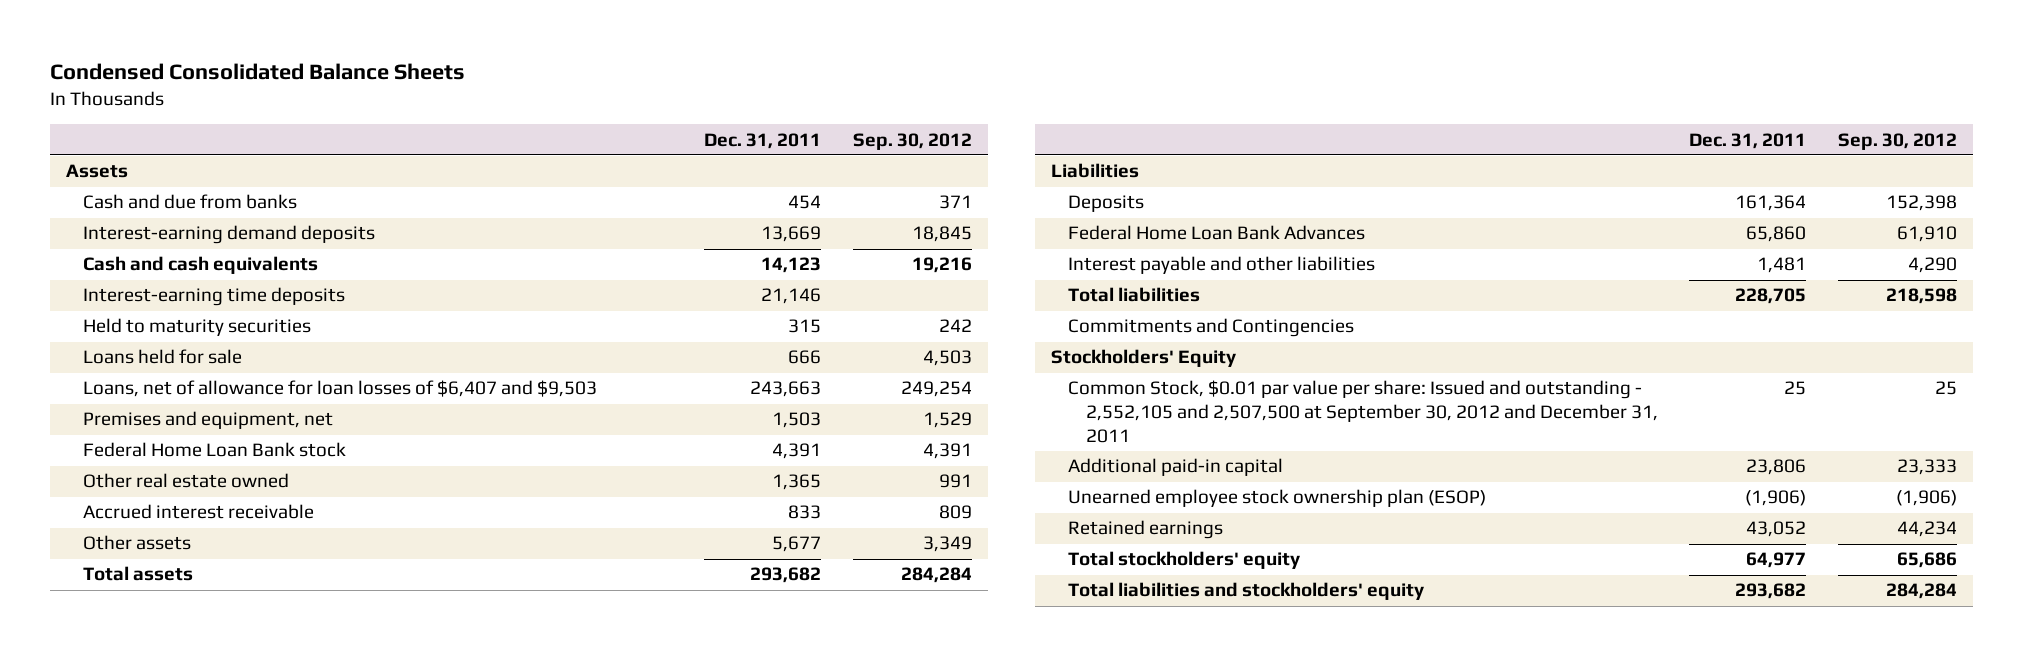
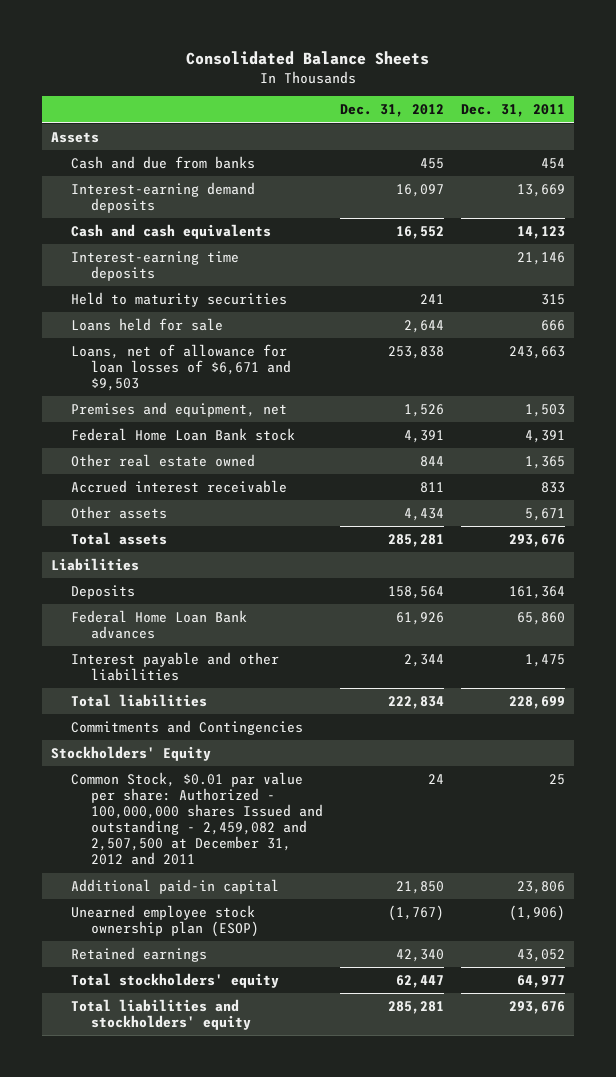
[50,63,466,81] Condensed Consolidated Balance Sheets -> [186,50,430,65] Consolidated Balance Sheets
[852,132,972,150] Sep. 30, 2012 -> none
none -> [340,104,445,118] Dec. 31, 2012
[83,380,598,398] Loans, net of allowance for loan losses of $6,407 and $9,503 -> [70,343,292,392] Loans, net of allowance for loan losses of $6,671 and $9,503
[772,536,822,553] 5,677 -> [525,507,566,521] 5,671
[750,567,822,584] 293,682 -> [509,533,566,547] 293,676
[1068,225,1366,241] Federal Home Loan Bank Advances -> [70,609,247,640] Federal Home Loan Bank advances
[1757,257,1807,274] 1,481 -> [525,653,566,667] 1,475
[1735,288,1807,305] 228,705 -> [509,695,566,709] 228,699
[1068,380,1658,443] Common Stock, $0.01 par value per share: Issued and outstanding - 2,552,105 and 2,507,500 at September 30, 2012 and December 31, 2011 -> [70,771,324,866] Common Stock, $0.01 par value per share: Authorized - 100,000,000 shares Issued and outstanding - 2,459,082 and 2,507,500 at December 31, 2012 and 2011
[1735,583,1807,600] 293,682 -> [509,1000,566,1014] 293,676

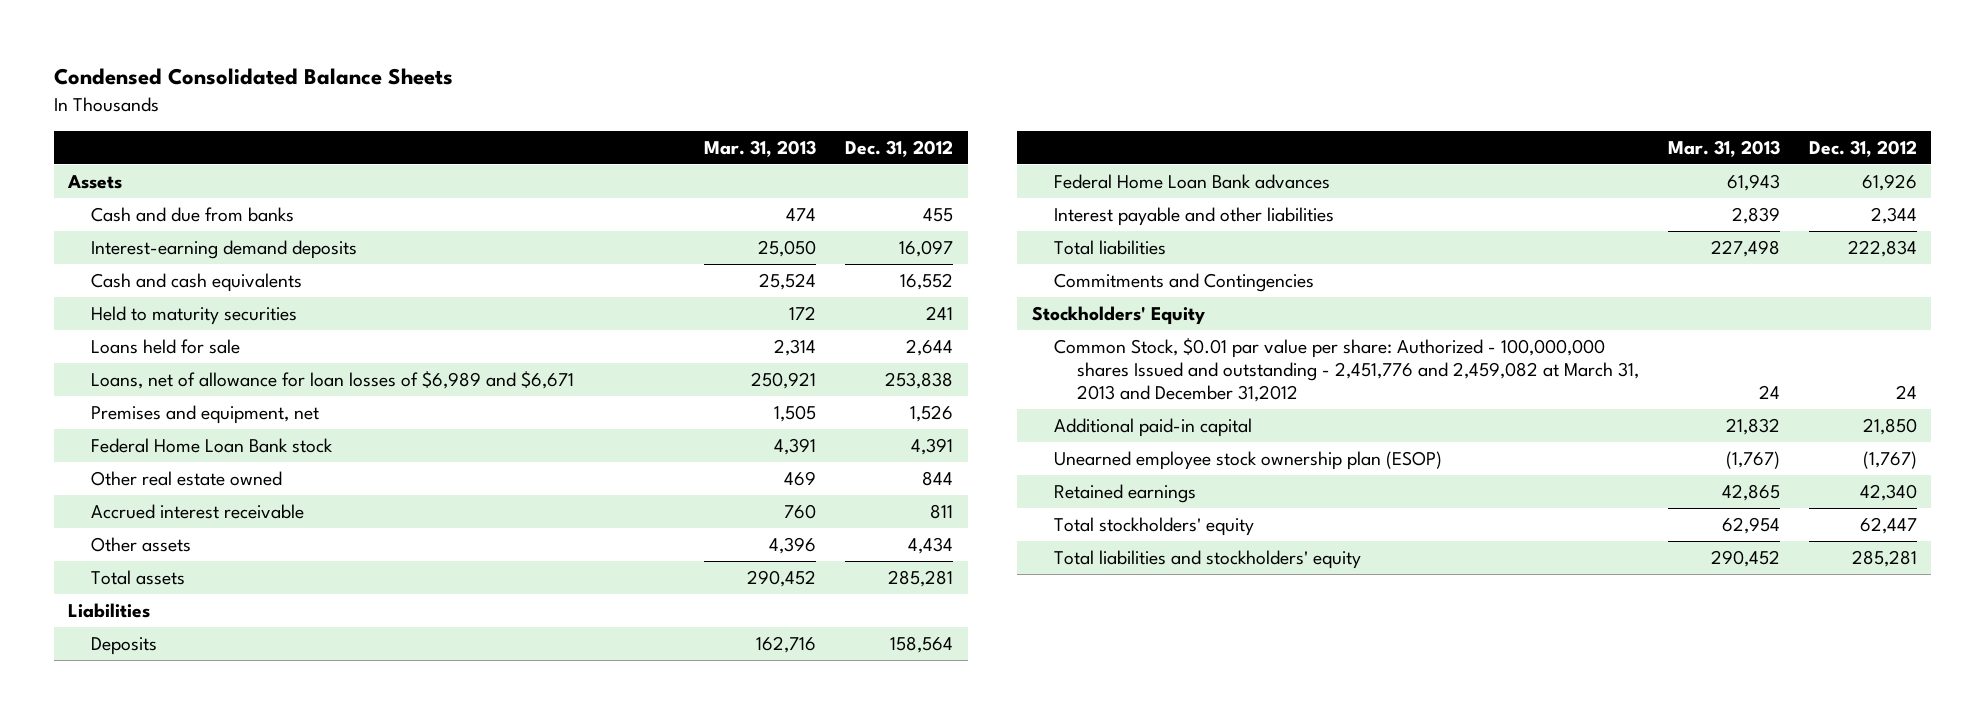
[186,50,430,65] Consolidated Balance Sheets -> [53,68,453,86] Condensed Consolidated Balance Sheets
[461,104,566,118] Dec. 31, 2011 -> none
none -> [704,139,817,157] Mar. 31, 2013
[70,250,239,282] Interest-earning time deposits -> none
[70,343,292,392] Loans, net of allowance for loan losses of $6,671 and $9,503 -> [90,371,574,390] Loans, net of allowance for loan losses of $6,989 and $6,671
[70,771,324,866] Common Stock, $0.01 par value per share: Authorized - 100,000,000 shares Issued and outstanding - 2,459,082 and 2,507,500 at December 31, 2012 and 2011 -> [1054,338,1639,403] Common Stock, $0.01 par value per share: Authorized - 100,000,000 shares Issued and outstanding - 2,451,776 and 2,459,082 at March 31, 2013 and December 31,2012

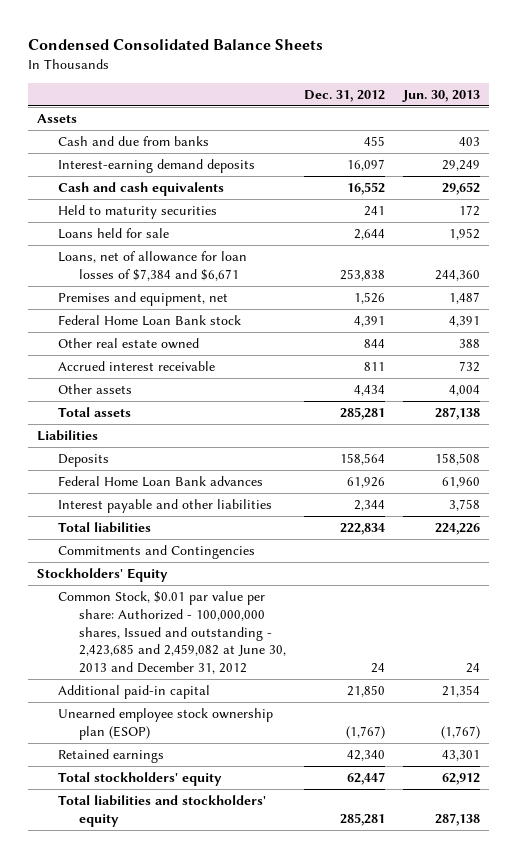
[704,139,817,157] Mar. 31, 2013 -> none
none -> [402,89,481,102] Jun. 30, 2013
[90,371,574,390] Loans, net of allowance for loan losses of $6,989 and $6,671 -> [58,251,248,281] Loans, net of allowance for loan losses of $7,384 and $6,671
[1054,338,1639,403] Common Stock, $0.01 par value per share: Authorized - 100,000,000 shares Issued and outstanding - 2,451,776 and 2,459,082 at March 31, 2013 and December 31,2012 -> [58,591,287,675] Common Stock, $0.01 par value per share: Authorized - 100,000,000 shares, Issued and outstanding - 2,423,685 and 2,459,082 at June 30, 2013 and December 31, 2012

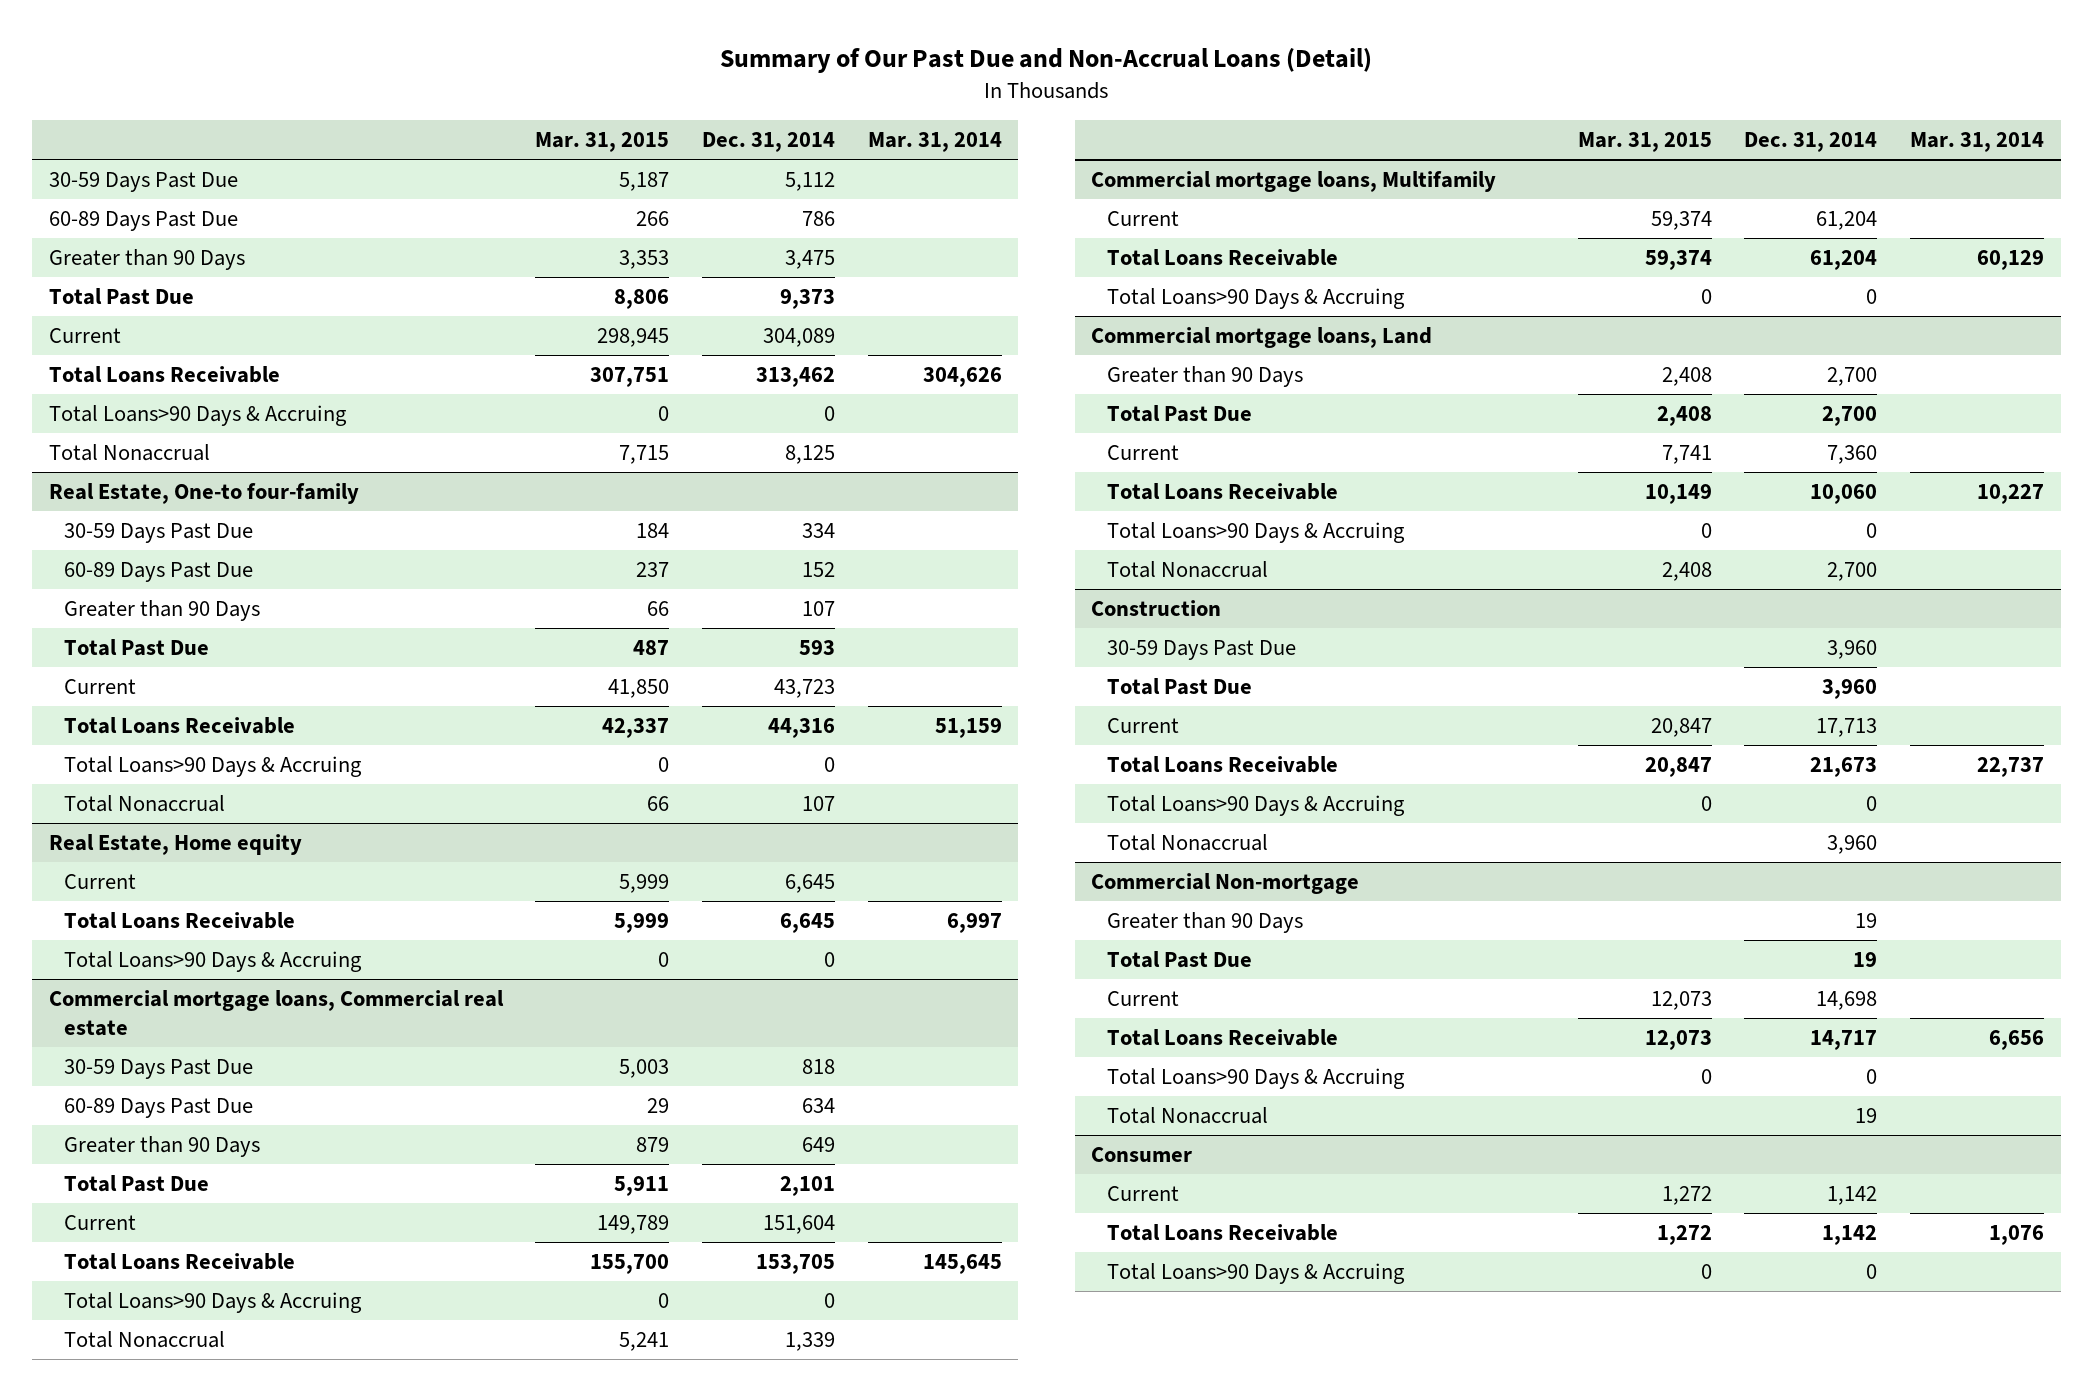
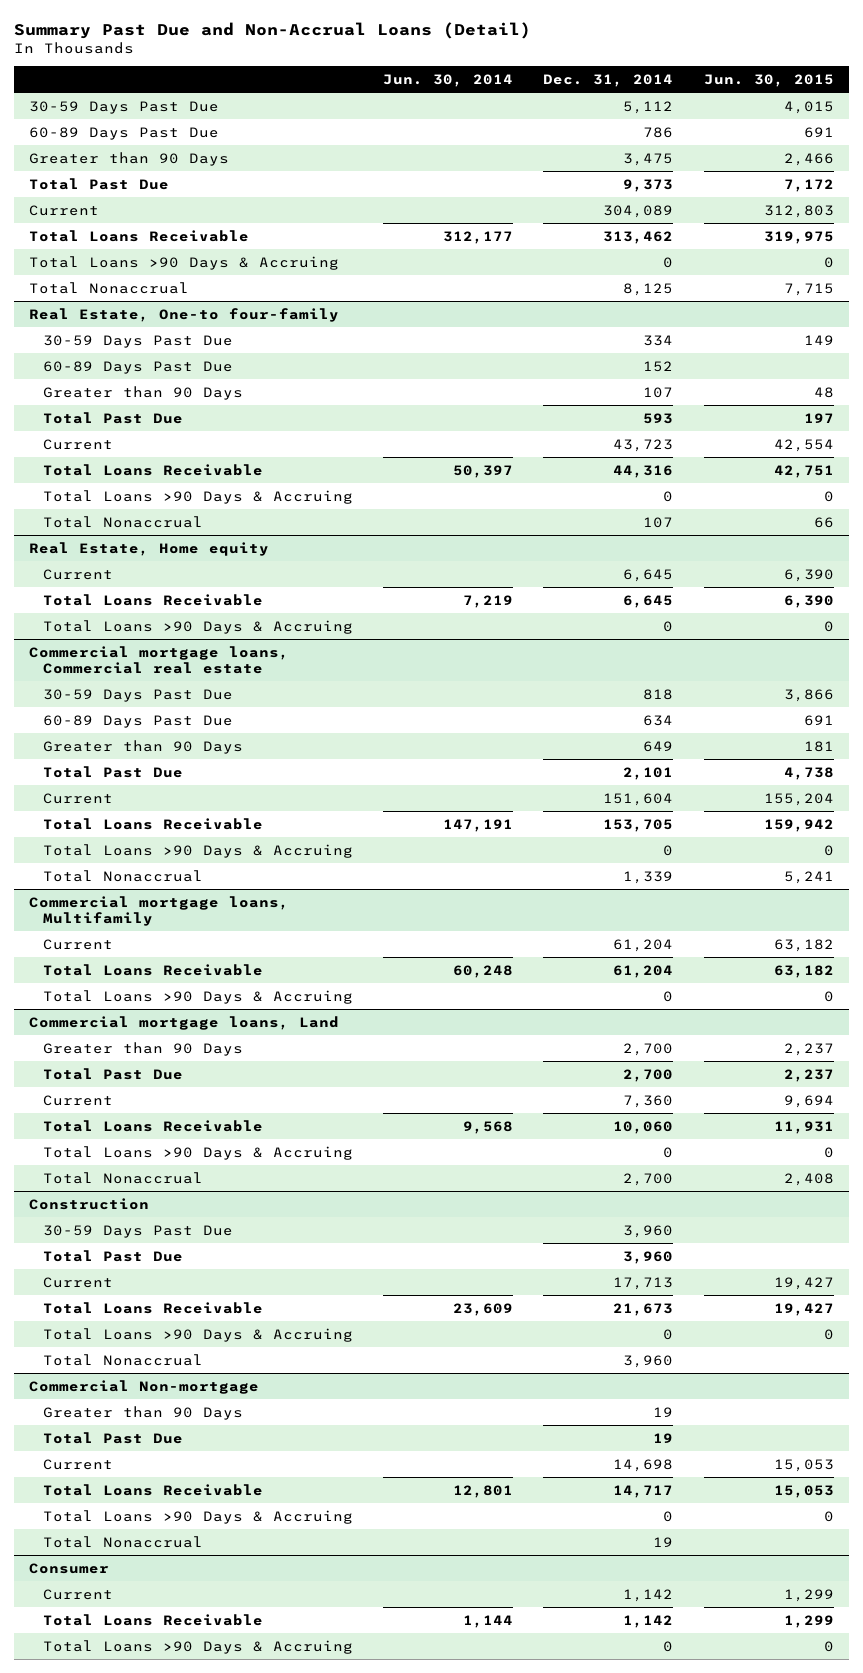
[720,48,1373,74] Summary of Our Past Due and Non-Accrual Loans (Detail) -> [14,22,532,40] Summary Past Due and Non-Accrual Loans (Detail)
[535,132,670,153] Mar. 31, 2015 -> none
[867,132,1002,153] Mar. 31, 2014 -> none
none -> [383,74,514,88] Jun. 30, 2014
none -> [703,74,834,88] Jun. 30, 2015
[48,405,347,427] Total Loans>90 Days & Accruing -> [29,255,340,270] Total Loans >90 Days & Accruing
[64,756,363,778] Total Loans>90 Days & Accruing -> [43,489,354,504] Total Loans >90 Days & Accruing
[64,951,363,973] Total Loans>90 Days & Accruing -> [43,619,354,634] Total Loans >90 Days & Accruing
[64,1292,363,1314] Total Loans>90 Days & Accruing -> [43,843,354,858] Total Loans >90 Days & Accruing
[1106,288,1405,310] Total Loans>90 Days & Accruing -> [43,989,354,1004] Total Loans >90 Days & Accruing
[1106,522,1405,544] Total Loans>90 Days & Accruing -> [43,1145,354,1160] Total Loans >90 Days & Accruing
[1106,795,1405,817] Total Loans>90 Days & Accruing -> [43,1327,354,1342] Total Loans >90 Days & Accruing
[1106,1068,1405,1090] Total Loans>90 Days & Accruing -> [43,1509,354,1524] Total Loans >90 Days & Accruing
[1106,1263,1405,1285] Total Loans>90 Days & Accruing -> [43,1639,354,1654] Total Loans >90 Days & Accruing

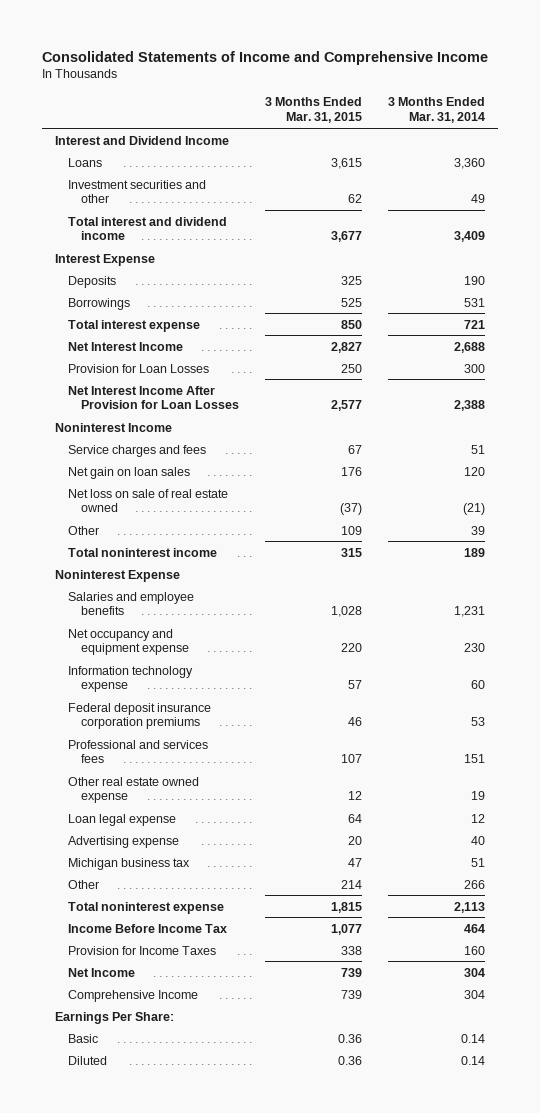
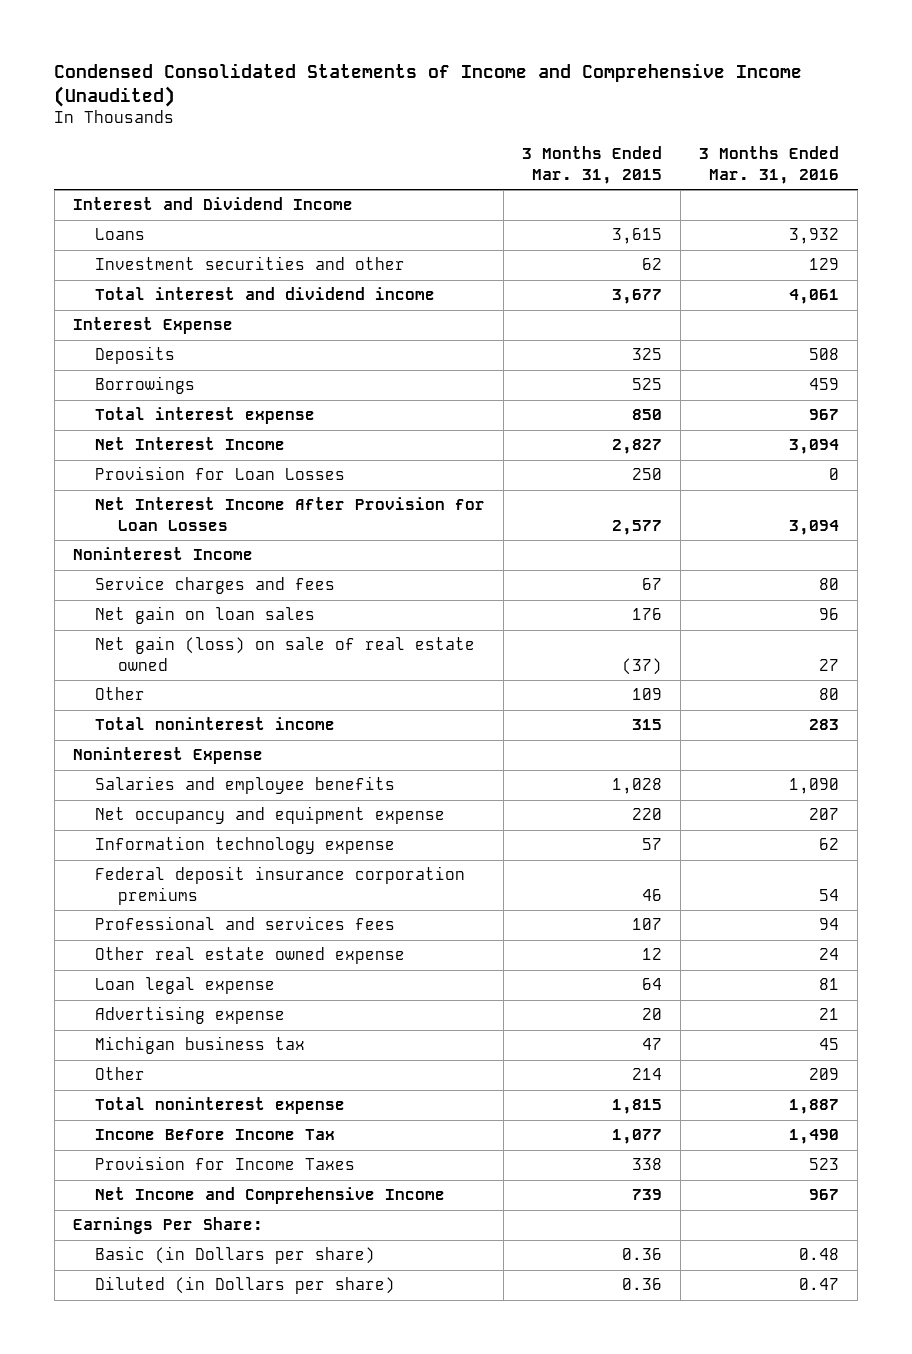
[42,50,489,65] Consolidated Statements of Income and Comprehensive Income -> [54,63,803,108] Condensed Consolidated Statements of Income and Comprehensive Income (Unaudited)
[387,97,485,124] 3 Months Ended Mar. 31, 2014 -> none
none -> [699,146,840,184] 3 Months Ended Mar. 31, 2016
[67,488,228,513] Net loss on sale of real estate owned -> [95,636,476,671] Net gain (loss) on sale of real estate owned
[67,967,135,977] Net Income -> none
[67,989,198,1002] Comprehensive Income -> [95,1187,446,1205] Net Income and Comprehensive Income
[67,1033,98,1043] Basic -> [95,1246,376,1265] Basic (in Dollars per share)
[67,1055,107,1065] Diluted -> [95,1276,396,1295] Diluted (in Dollars per share)

